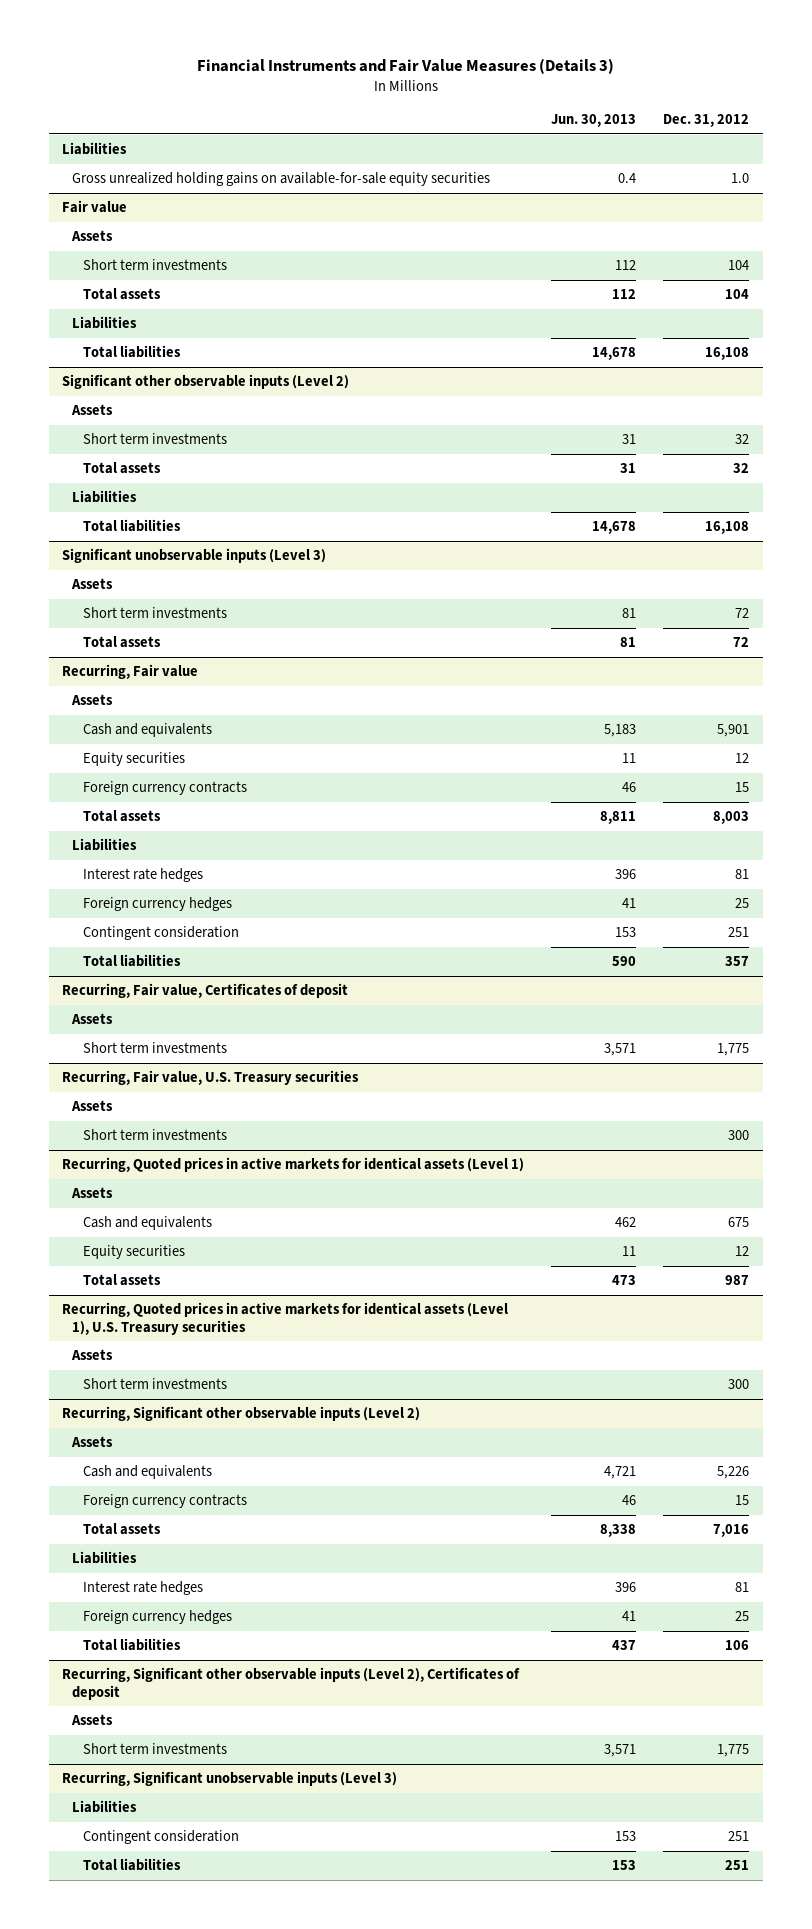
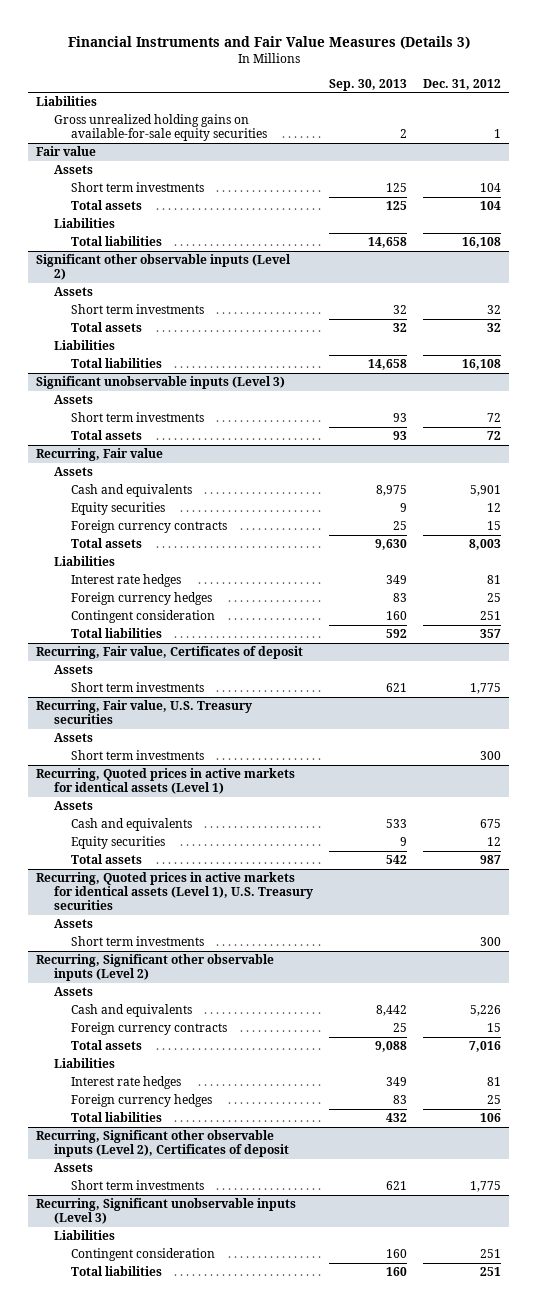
[551,114,637,128] Jun. 30, 2013 -> none
none -> [328,78,407,91] Sep. 30, 2013
[731,173,750,184] 1.0 -> [493,129,501,139] 1

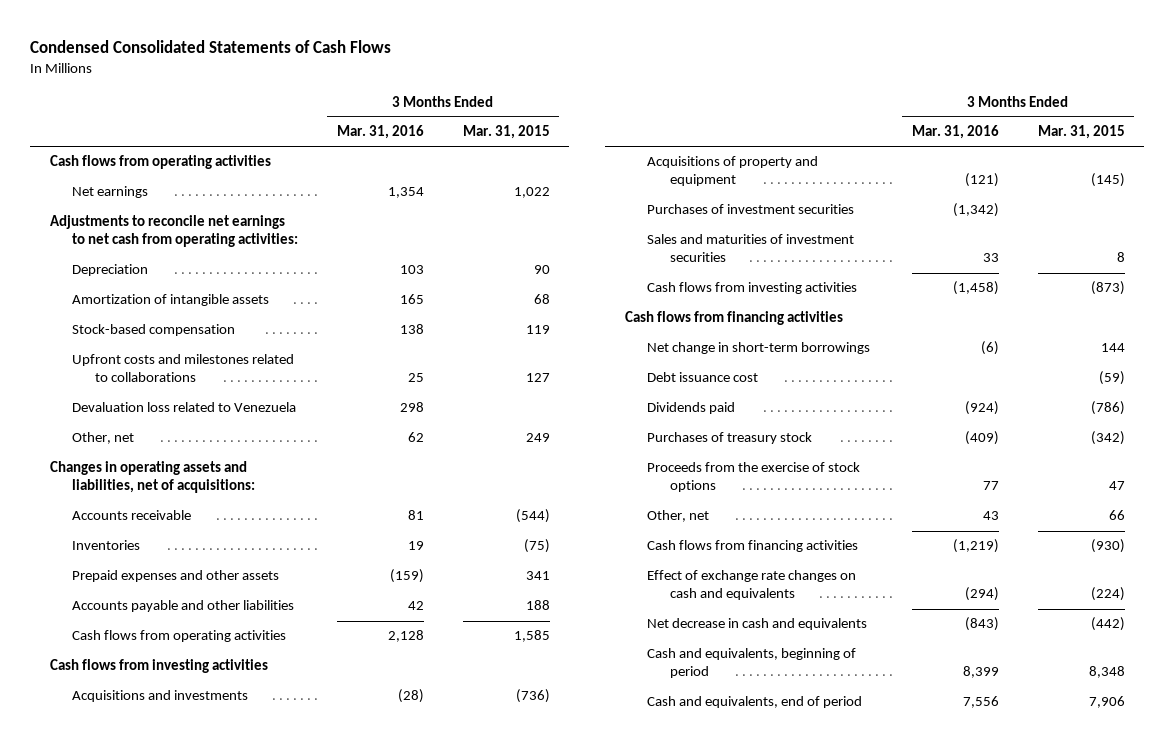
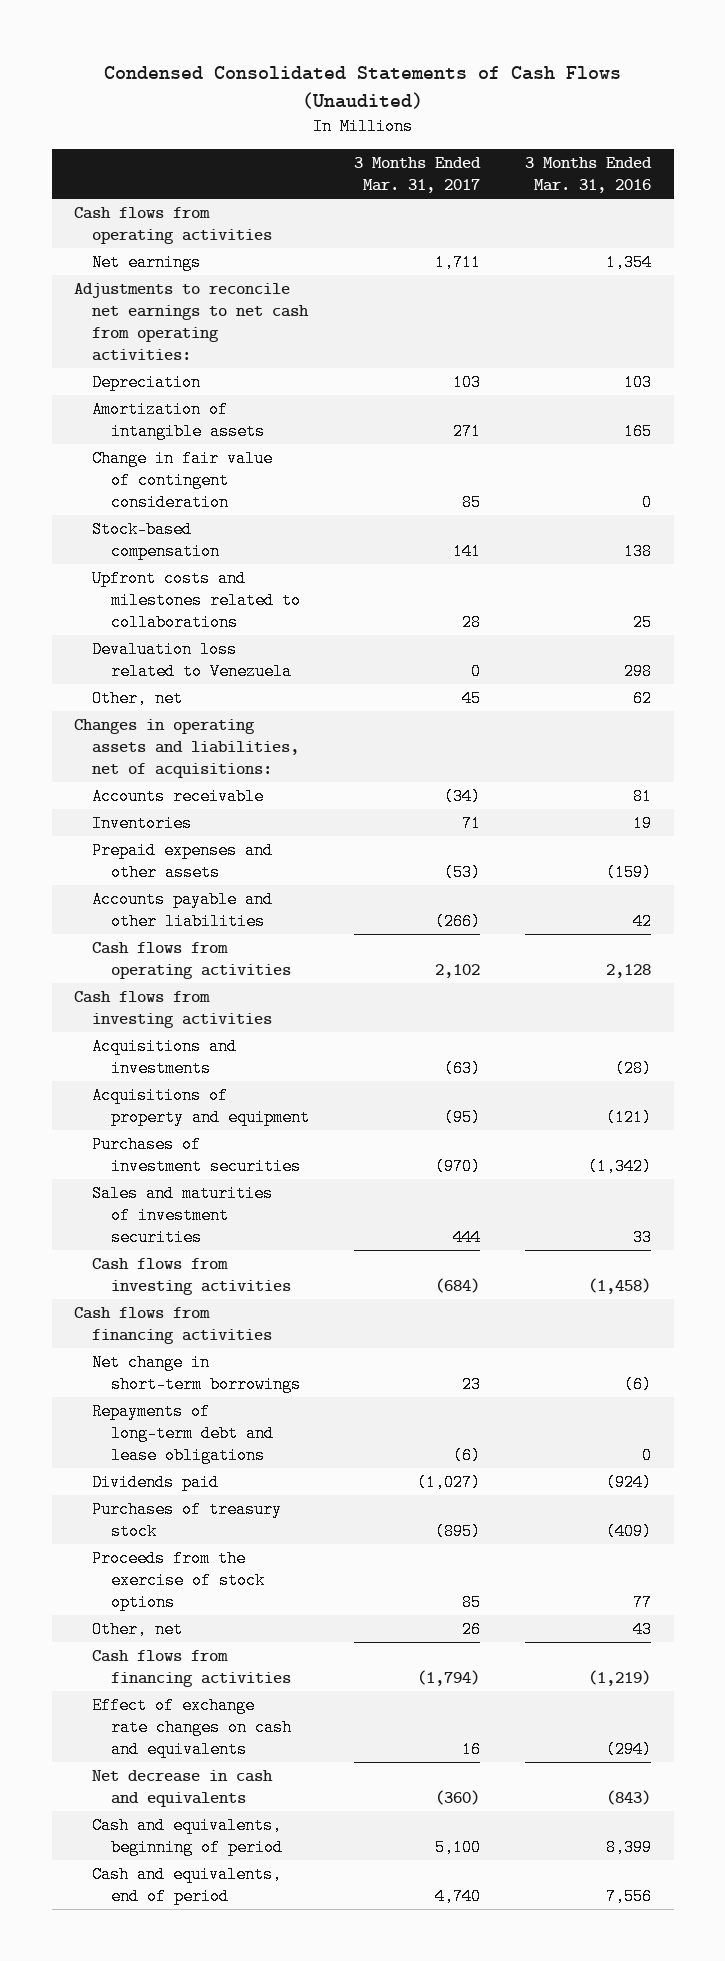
[30,39,392,53] Condensed Consolidated Statements of Cash Flows -> [103,66,621,110] Condensed Consolidated Statements of Cash Flows (Unaudited)
[462,125,550,140] Mar. 31, 2015 -> none
none -> [353,157,481,194] 3 Months Ended Mar. 31, 2017
none -> [92,449,274,511] Change in fair value of contingent consideration
[647,372,759,383] Debt issuance cost -> none
none -> [92,1402,274,1464] Repayments of long-term debt and lease obligations

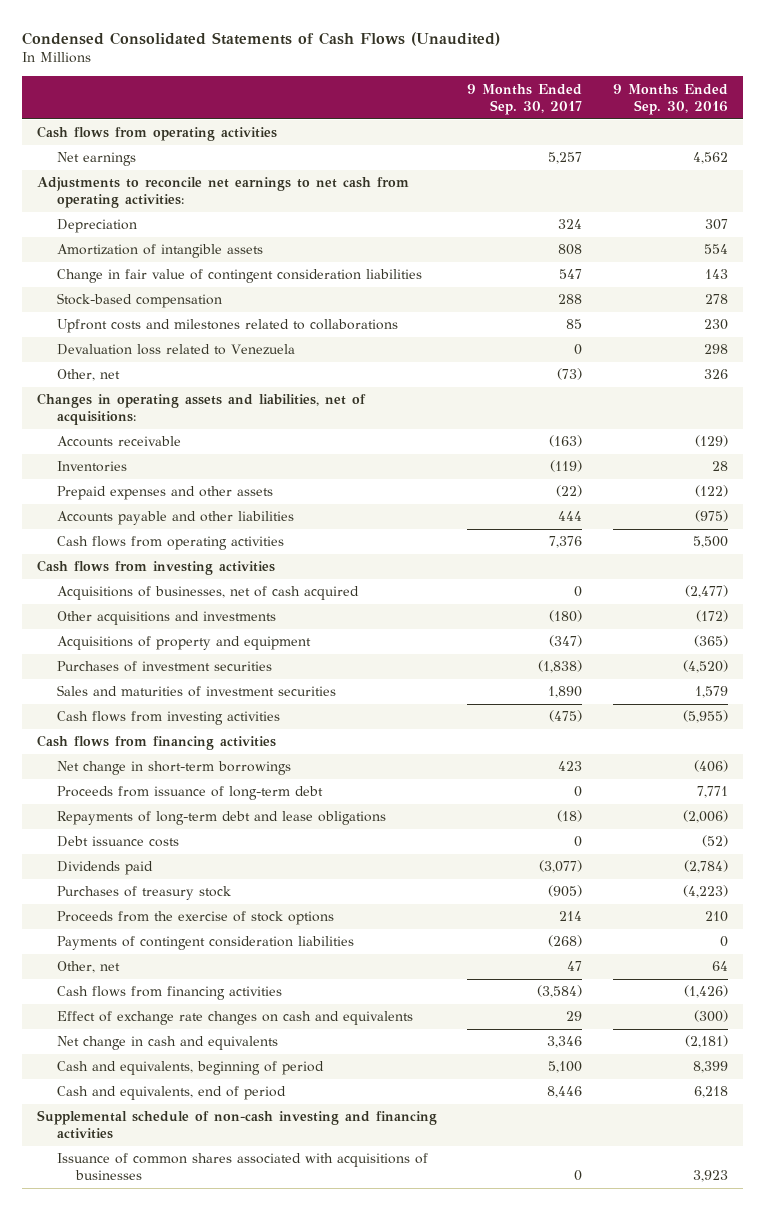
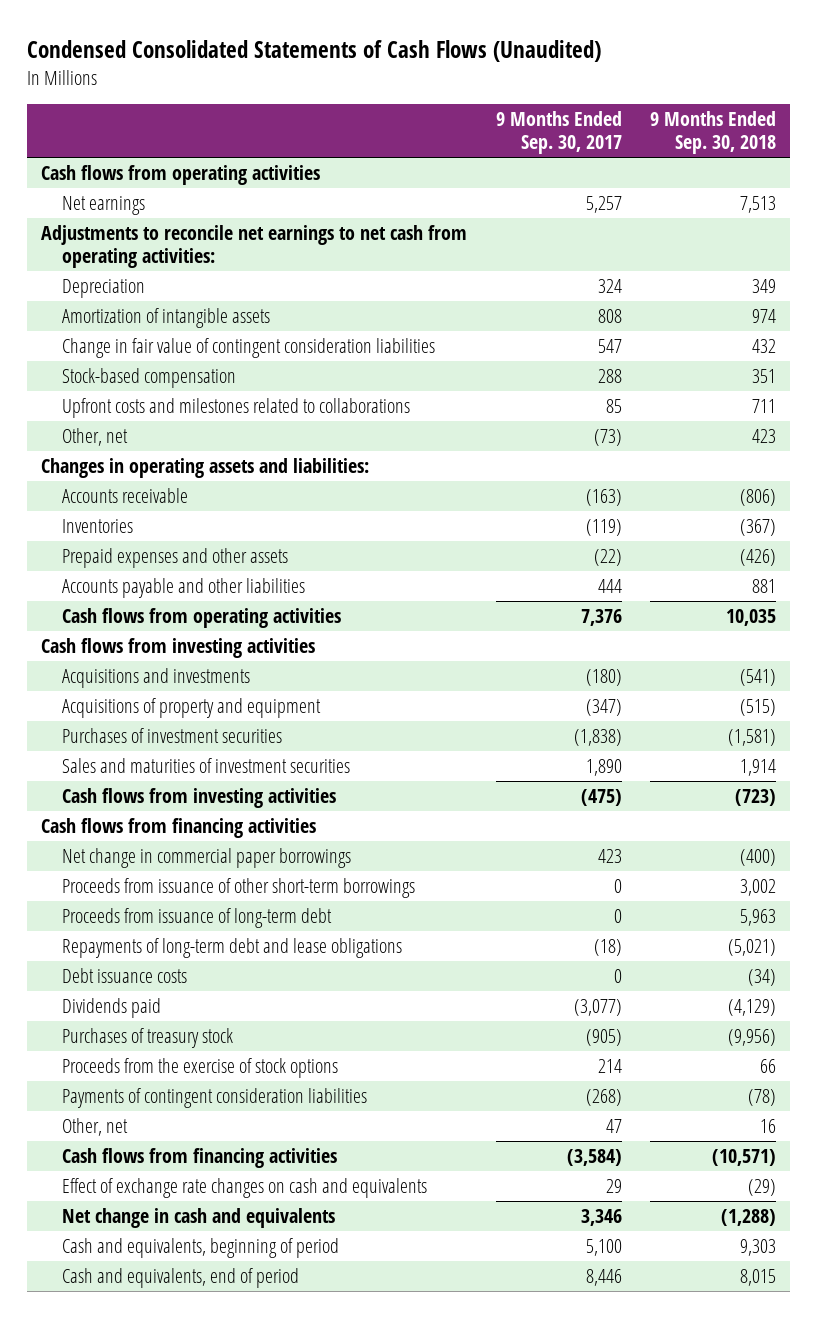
[612,83,728,115] 9 Months Ended Sep. 30, 2016 -> none
none -> [649,111,776,155] 9 Months Ended Sep. 30, 2018
[56,344,295,356] Devaluation loss related to Venezuela -> none
[37,393,367,426] Changes in operating assets and liabilities, net of acquisitions: -> [41,458,370,479] Changes in operating assets and liabilities:
[56,586,359,601] Acquisitions of businesses, net of cash acquired -> none
[56,611,276,626] Other acquisitions and investments -> [62,668,251,689] Acquisitions and investments
[56,761,291,776] Net change in short-term borrowings -> [62,848,352,869] Net change in commercial paper borrowings
none -> [62,878,416,899] Proceeds from issuance of other short-term borrowings
[37,1110,438,1140] Supplemental schedule of non-cash investing and financing activities -> none
[56,1153,428,1181] Issuance of common shares associated with acquisitions of businesses -> none

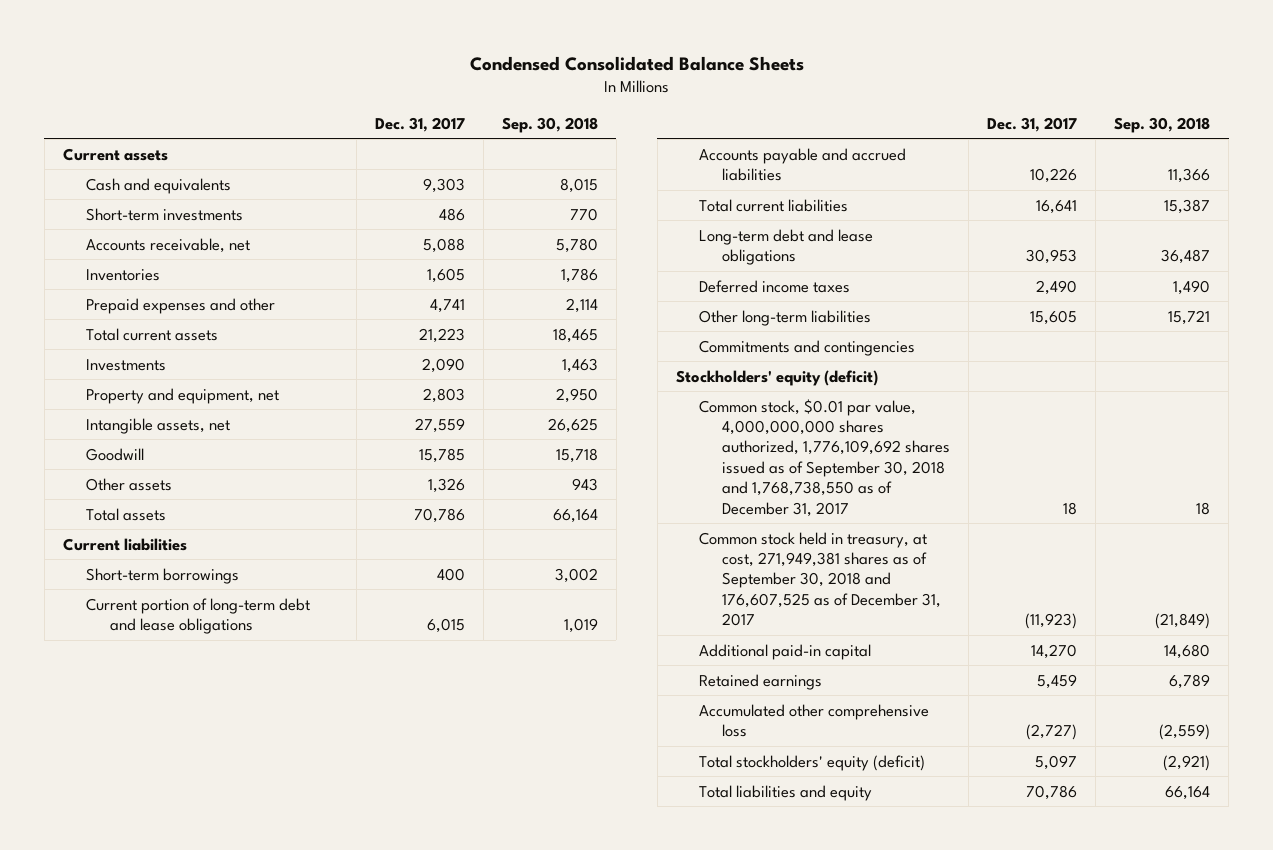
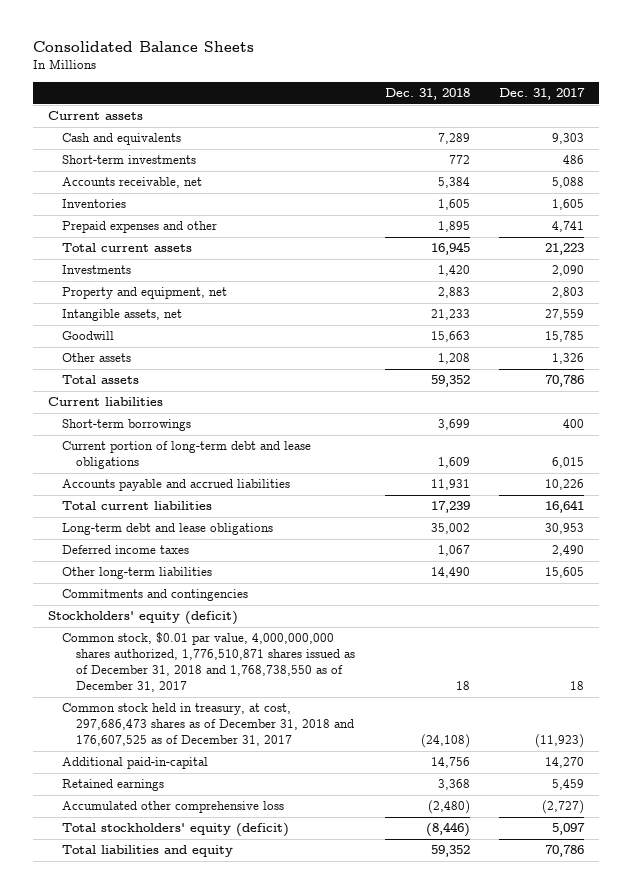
[469,55,804,71] Condensed Consolidated Balance Sheets -> [32,41,254,53] Consolidated Balance Sheets
[501,116,598,133] Sep. 30, 2018 -> none
none -> [384,88,470,101] Dec. 31, 2018
[698,398,951,517] Common stock, $0.01 par value, 4,000,000,000 shares authorized, 1,776,109,692 shares issued as of September 30, 2018 and 1,768,738,550 as of December 31, 2017 -> [61,632,355,693] Common stock, $0.01 par value, 4,000,000,000 shares authorized, 1,776,510,871 shares issued as of December 31, 2018 and 1,768,738,550 as of December 31, 2017
[698,531,942,627] Common stock held in treasury, at cost, 271,949,381 shares as of September 30, 2018 and 176,607,525 as of December 31, 2017 -> [61,703,354,747] Common stock held in treasury, at cost, 297,686,473 shares as of December 31, 2018 and 176,607,525 as of December 31, 2017
[698,643,871,660] Additional paid-in capital -> [61,757,208,770] Additional paid-in-capital

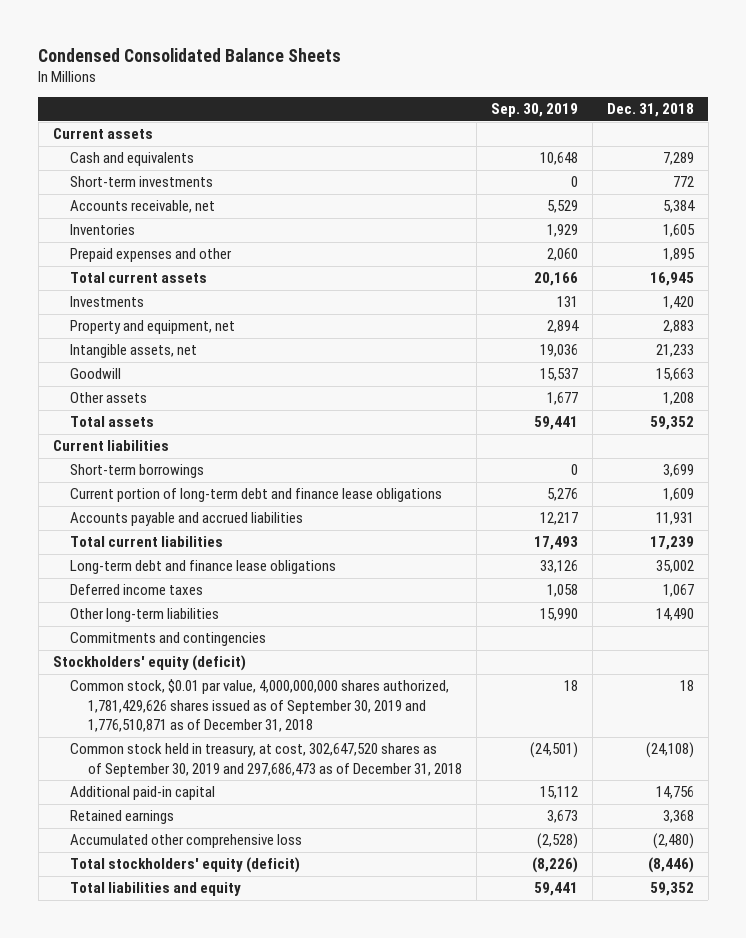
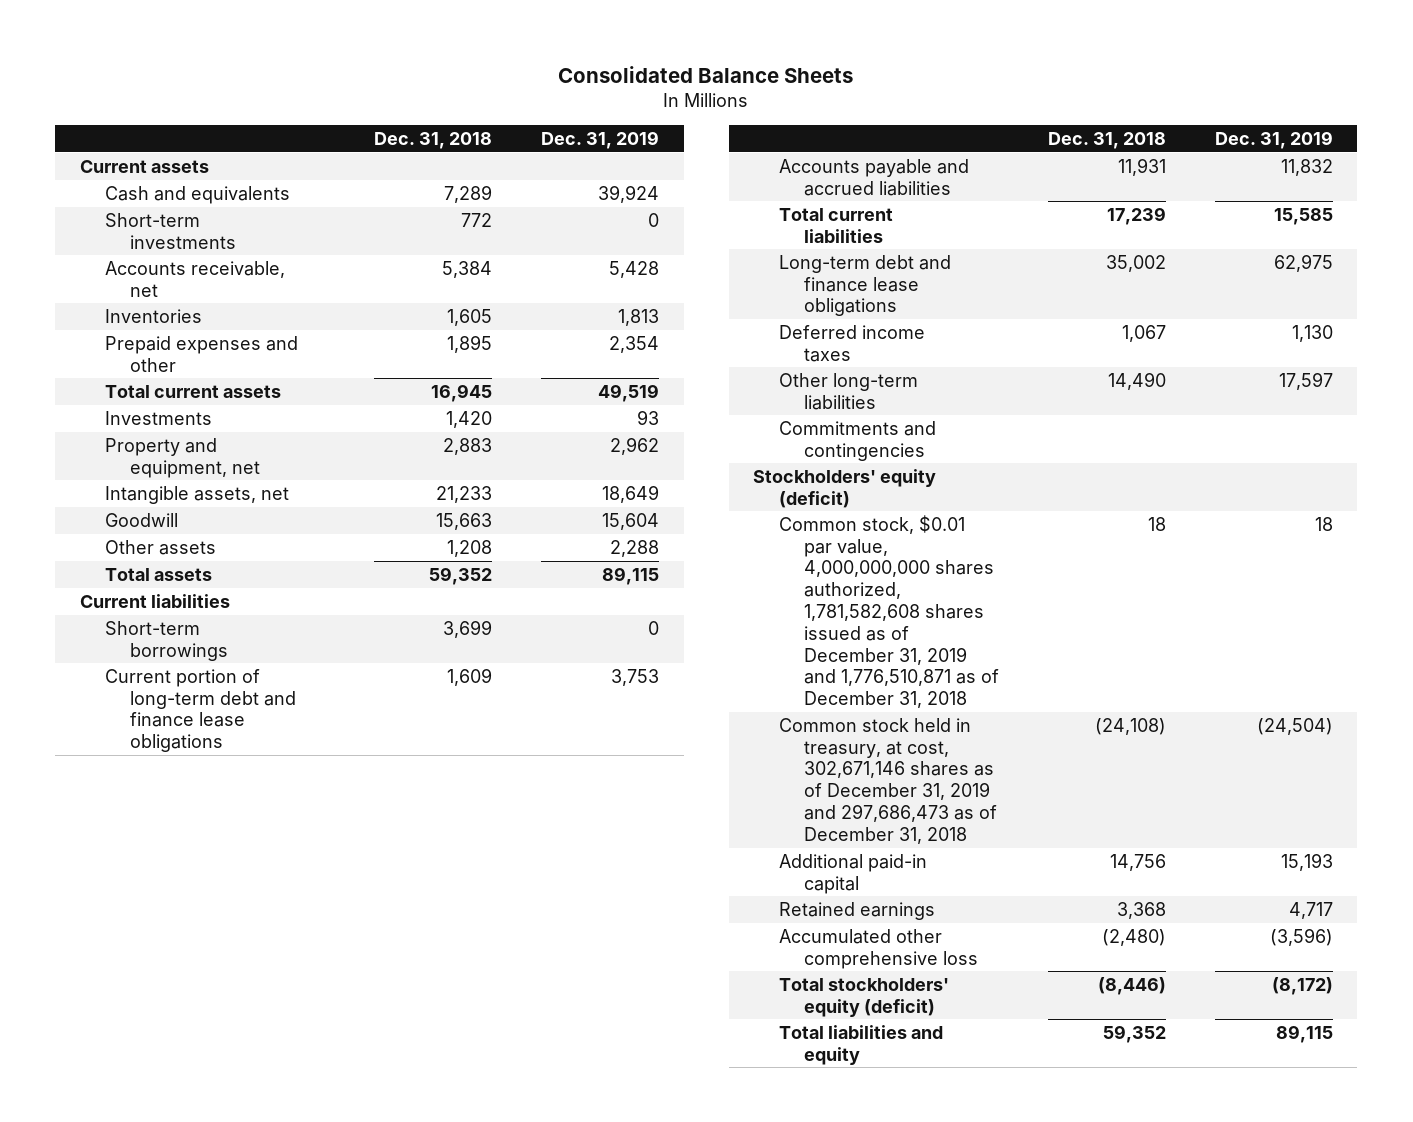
[38,47,342,62] Condensed Consolidated Balance Sheets -> [558,66,854,84] Consolidated Balance Sheets
[490,103,578,118] Sep. 30, 2019 -> none
none -> [541,130,660,149] Dec. 31, 2019
[70,679,450,733] Common stock, $0.01 par value, 4,000,000,000 shares authorized, 1,781,429,626 shares issued as of September 30, 2019 and 1,776,510,871 as of December 31, 2018 -> [778,514,999,709] Common stock, $0.01 par value, 4,000,000,000 shares authorized, 1,781,582,608 shares issued as of December 31, 2019 and 1,776,510,871 as of December 31, 2018
[70,743,462,777] Common stock held in treasury, at cost, 302,647,520 shares as of September 30, 2019 and 297,686,473 as of December 31, 2018 -> [778,717,997,844] Common stock held in treasury, at cost, 302,671,146 shares as of December 31, 2019 and 297,686,473 as of December 31, 2018

